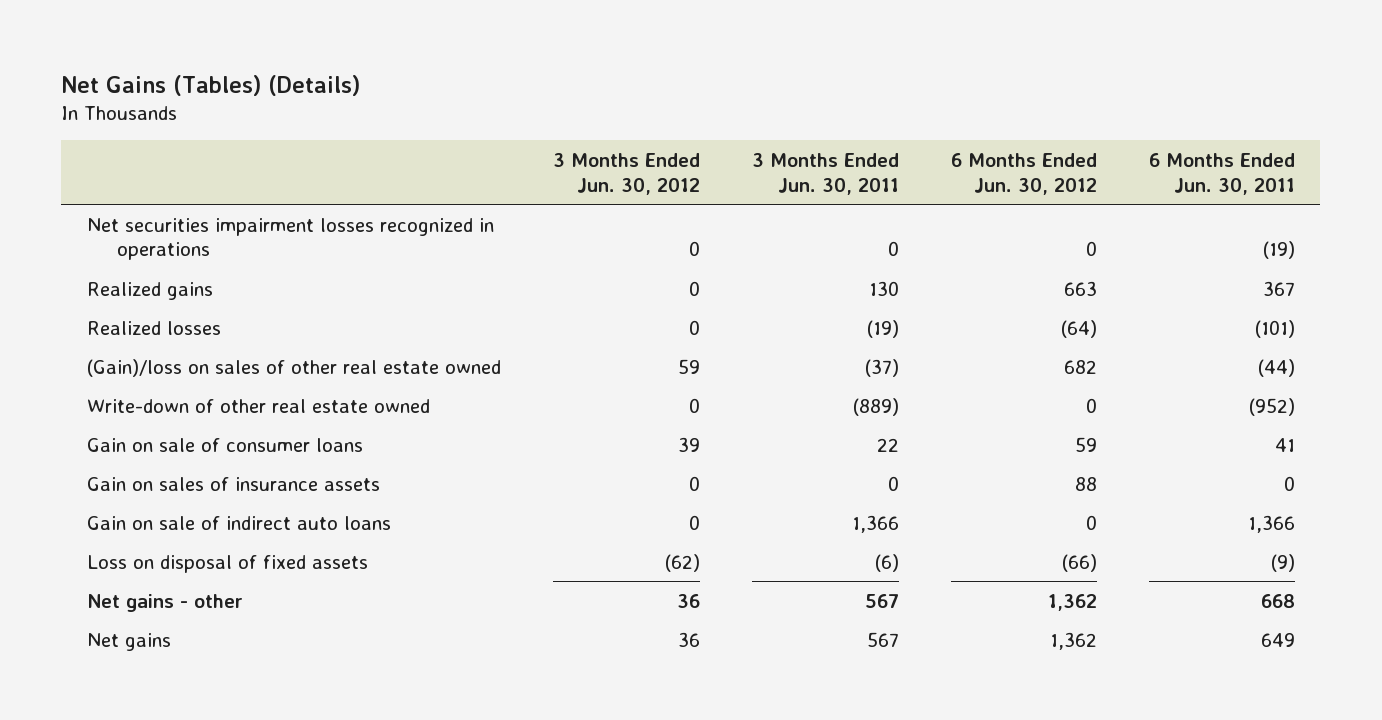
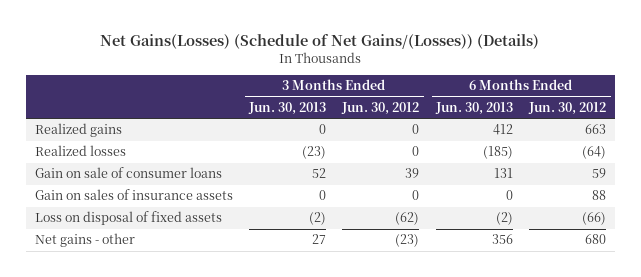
[61,74,361,96] Net Gains (Tables) (Details) -> [100,33,540,49] Net Gains(Losses) (Schedule of Net Gains/(Losses)) (Details)
[751,152,899,195] 3 Months Ended Jun. 30, 2011 -> none
[1148,152,1295,195] 6 Months Ended Jun. 30, 2011 -> none
none -> [247,102,326,116] Jun. 30, 2013
none -> [434,102,513,116] Jun. 30, 2013
[87,217,495,261] Net securities impairment losses recognized in operations -> none
[87,358,502,377] (Gain)/loss on sales of other real estate owned -> none
[87,398,431,413] Write-down of other real estate owned -> none
[87,515,392,530] Gain on sale of indirect auto loans -> none
[87,632,172,651] Net gains -> none
[676,593,700,608] 36 -> [395,234,420,248] (23)
[1047,593,1097,611] 1,362 -> [585,234,607,245] 680

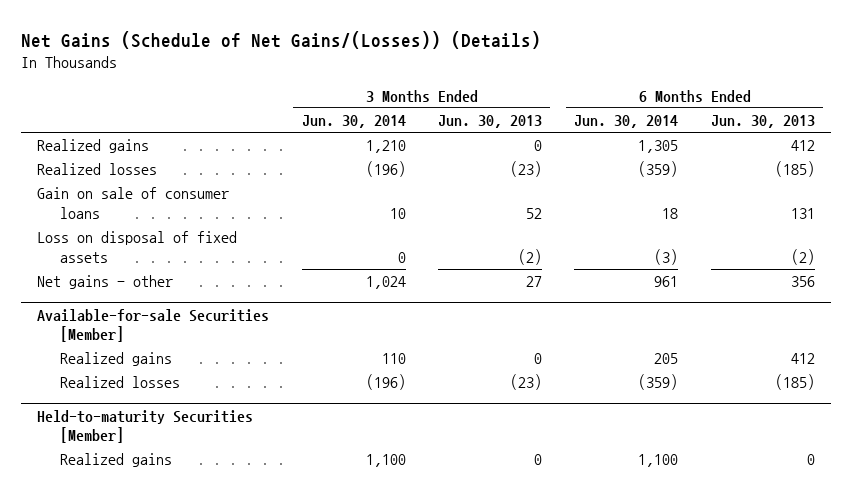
[100,33,540,49] Net Gains(Losses) (Schedule of Net Gains/(Losses)) (Details) -> [20,30,541,49] Net Gains (Schedule of Net Gains/(Losses)) (Details)
[341,102,420,116] Jun. 30, 2012 -> none
[528,102,607,116] Jun. 30, 2012 -> none
none -> [301,115,406,129] Jun. 30, 2014
none -> [574,115,679,129] Jun. 30, 2014
[34,189,233,201] Gain on sales of insurance assets -> none
none -> [37,308,270,343] Available-for-sale Securities [Member]
none -> [60,352,173,367] Realized gains
none -> [60,376,181,389] Realized losses
none -> [37,409,254,444] Held-to-maturity Securities [Member]
none -> [60,453,173,468] Realized gains

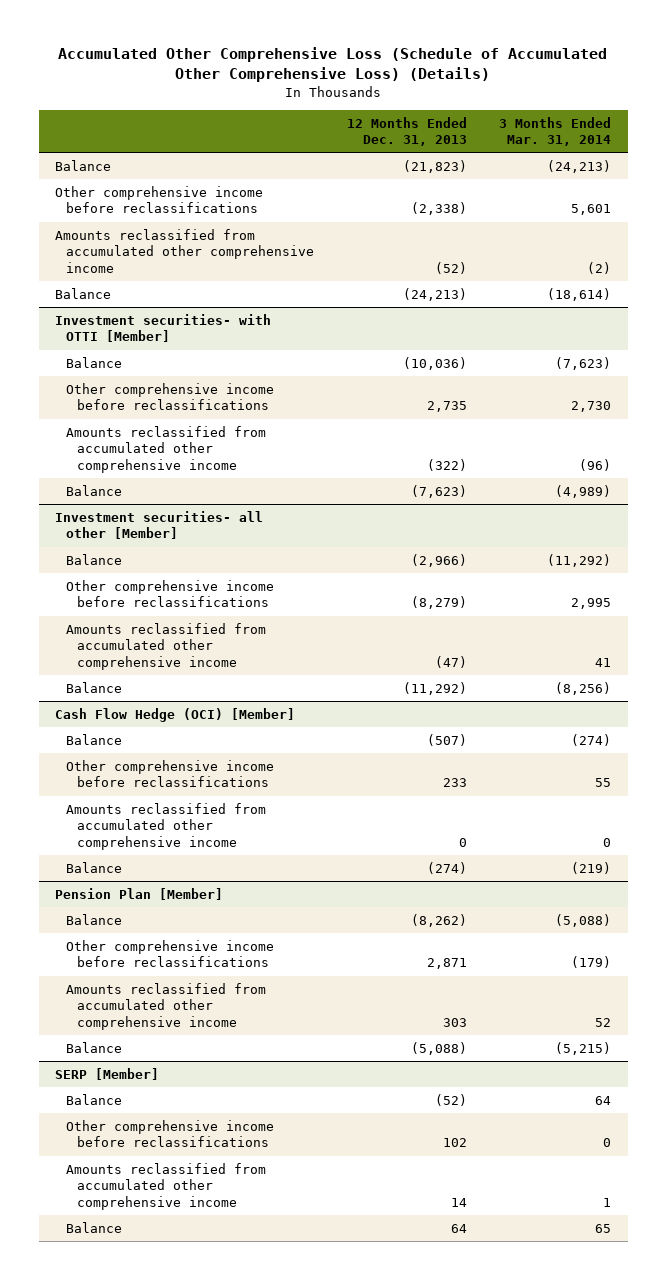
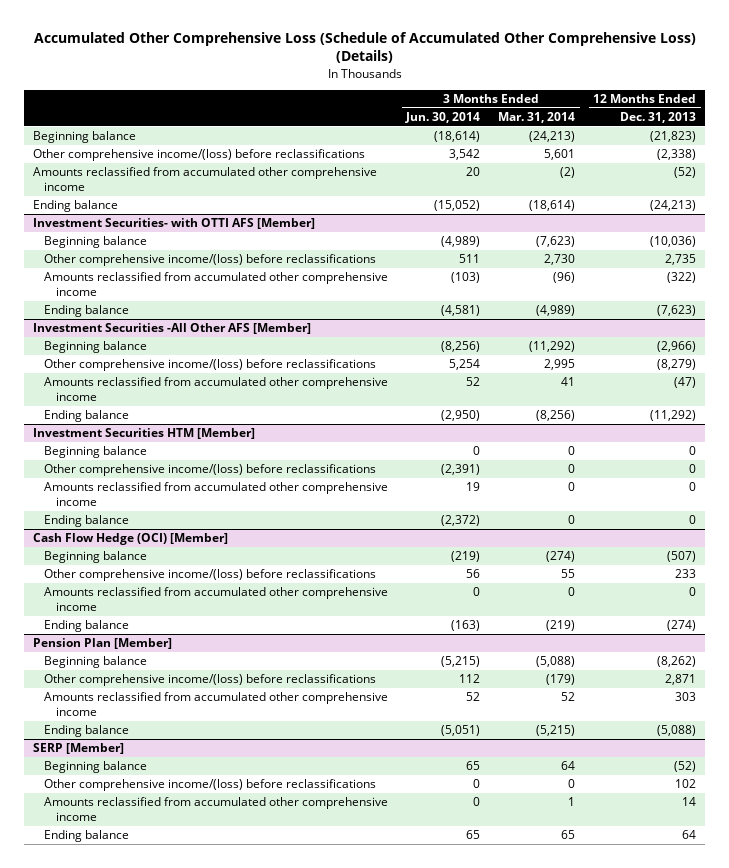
none -> [405,112,481,124] Jun. 30, 2014
[55,159,112,171] Balance -> [33,131,137,144] Beginning balance
[55,185,264,214] Other comprehensive income before reclassifications -> [33,149,366,162] Other comprehensive income/(loss) before reclassifications
[55,287,112,299] Balance -> [33,200,119,213] Ending balance
[55,313,272,343] Investment securities- with OTTI [Member] -> [33,218,316,230] Investment Securities- with OTTI AFS [Member]
[66,356,123,368] Balance -> [44,236,148,249] Beginning balance
[66,382,275,411] Other comprehensive income before reclassifications -> [44,254,377,267] Other comprehensive income/(loss) before reclassifications
[66,484,123,496] Balance -> [44,305,130,318] Ending balance
[55,510,264,540] Investment securities- all other [Member] -> [33,323,312,335] Investment Securities -All Other AFS [Member]
[66,553,123,565] Balance -> [44,341,148,354] Beginning balance
[66,579,275,608] Other comprehensive income before reclassifications -> [44,359,377,372] Other comprehensive income/(loss) before reclassifications
[66,681,123,693] Balance -> [44,410,130,423] Ending balance
none -> [33,428,256,440] Investment Securities HTM [Member]
none -> [44,446,148,459] Beginning balance
none -> [44,464,377,477] Other comprehensive income/(loss) before reclassifications
none -> [44,482,389,506] Amounts reclassified from accumulated other comprehensive income
none -> [44,515,130,528] Ending balance
[66,733,123,745] Balance -> [44,551,148,564] Beginning balance
[66,759,275,788] Other comprehensive income before reclassifications -> [44,569,377,582] Other comprehensive income/(loss) before reclassifications
[66,861,123,873] Balance -> [44,620,130,633] Ending balance
[66,913,123,925] Balance -> [44,656,148,669] Beginning balance
[66,939,275,968] Other comprehensive income before reclassifications -> [44,674,377,687] Other comprehensive income/(loss) before reclassifications
[66,1041,123,1053] Balance -> [44,725,130,738] Ending balance
[66,1093,123,1105] Balance -> [44,761,148,774] Beginning balance
[66,1119,275,1148] Other comprehensive income before reclassifications -> [44,779,377,792] Other comprehensive income/(loss) before reclassifications
[66,1221,123,1233] Balance -> [44,830,130,843] Ending balance

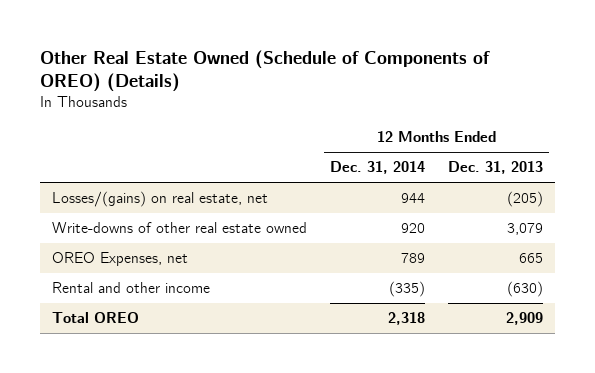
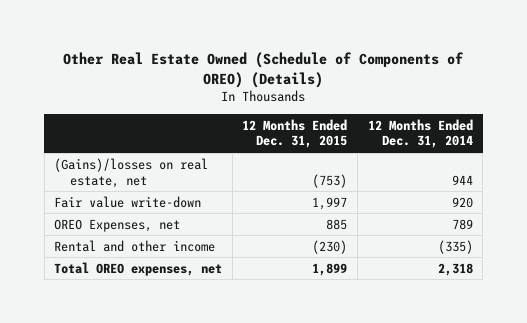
[448,161,544,175] Dec. 31, 2013 -> none
none -> [242,118,348,149] 12 Months Ended Dec. 31, 2015
[51,191,268,208] Losses/(gains) on real estate, net -> [54,157,209,188] (Gains)/losses on real estate, net
[51,222,307,234] Write-downs of other real estate owned -> [54,195,202,208] Fair value write-down
[51,312,139,324] Total OREO -> [54,261,223,276] Total OREO expenses, net

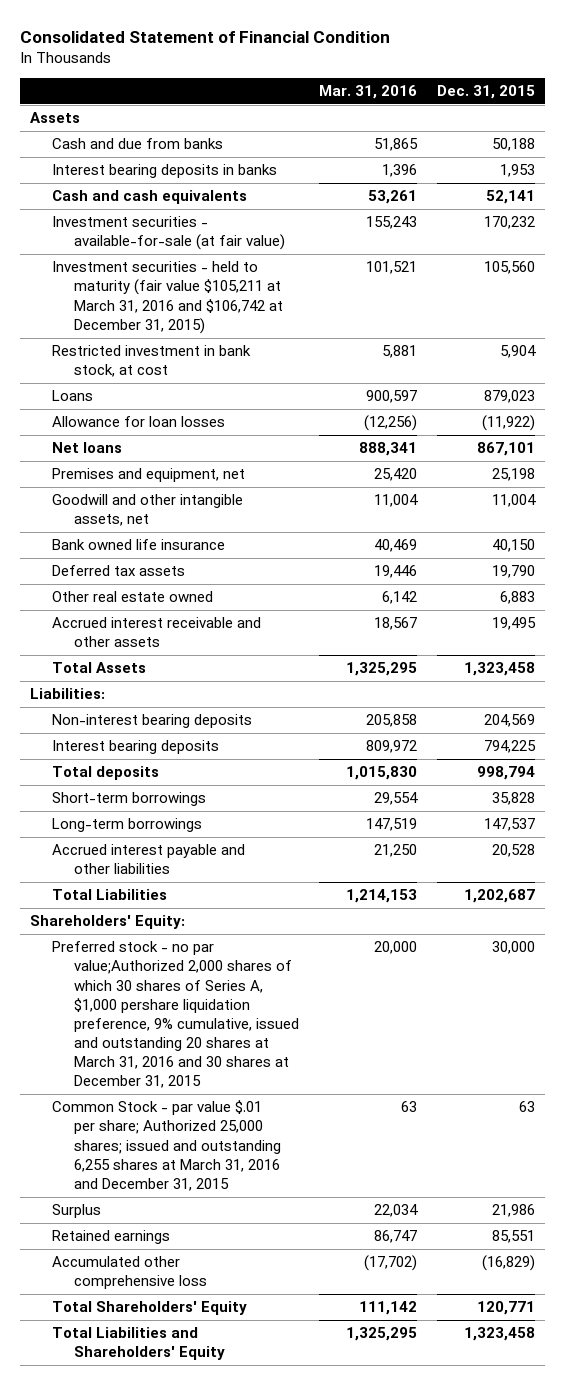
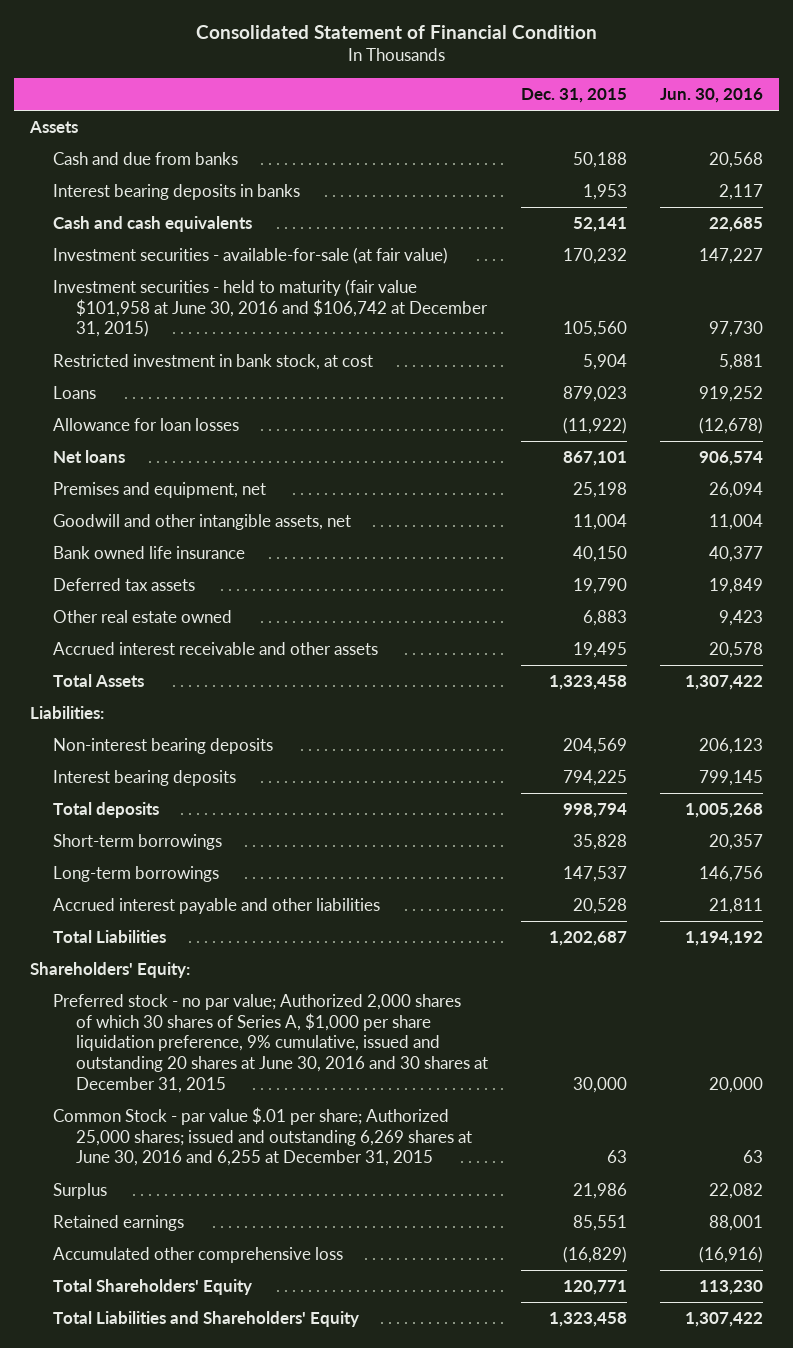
[318,85,417,100] Mar. 31, 2016 -> none
none -> [659,87,763,103] Jun. 30, 2016
[51,261,283,334] Investment securities - held to maturity (fair value $105,211 at March 31, 2016 and $106,742 at December 31, 2015) -> [53,279,488,338] Investment securities - held to maturity (fair value $101,958 at June 30, 2016 and $106,742 at December 31, 2015)
[51,941,299,1089] Preferred stock - no par value;Authorized 2,000 shares of which 30 shares of Series A, $1,000 pershare liquidation preference, 9% cumulative, issued and outstanding 20 shares at March 31, 2016 and 30 shares at December 31, 2015 -> [53,994,488,1093] Preferred stock - no par value; Authorized 2,000 shares of which 30 shares of Series A, $1,000 per share liquidation preference, 9% cumulative, issued and outstanding 20 shares at June 30, 2016 and 30 shares at December 31, 2015
[51,1100,281,1191] Common Stock - par value $.01 per share; Authorized 25,000 shares; issued and outstanding 6,255 shares at March 31, 2016 and December 31, 2015 -> [53,1107,472,1167] Common Stock - par value $.01 per share; Authorized 25,000 shares; issued and outstanding 6,269 shares at June 30, 2016 and 6,255 at December 31, 2015

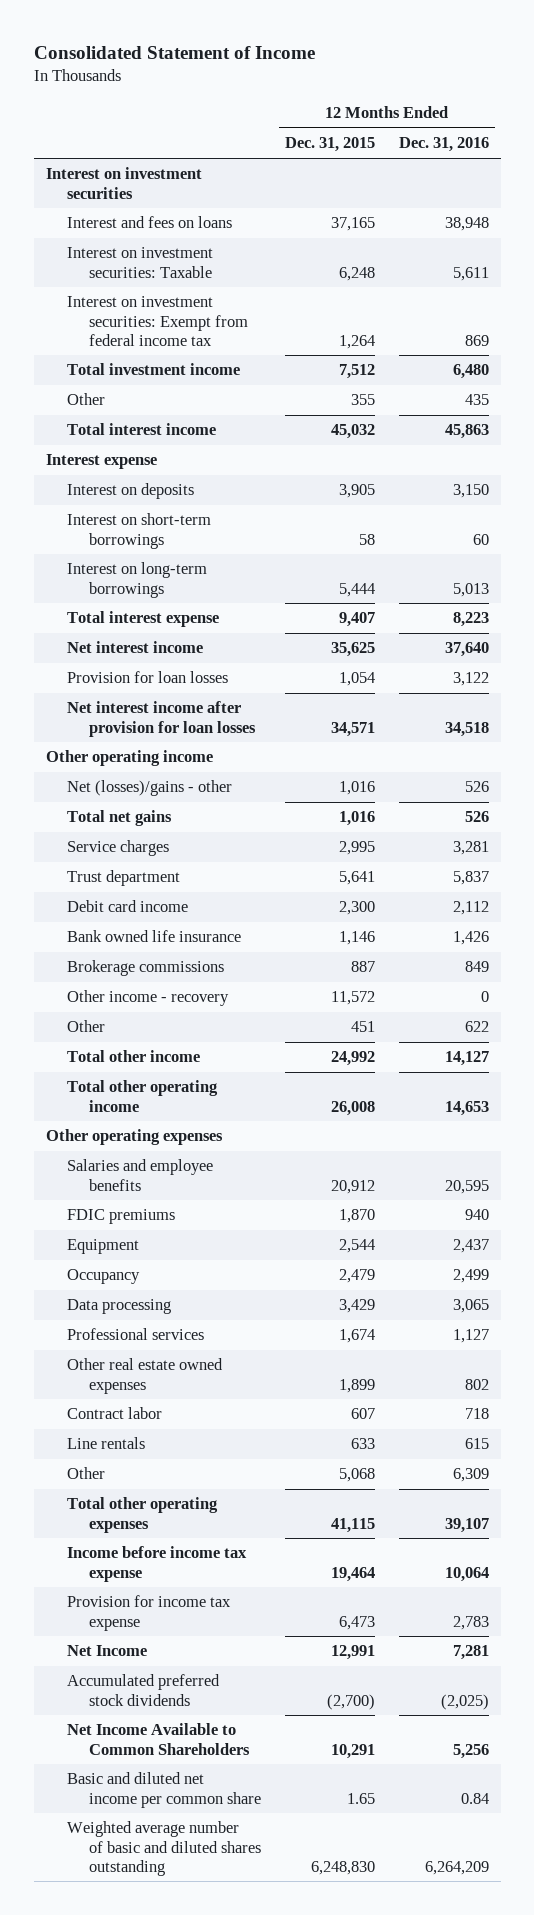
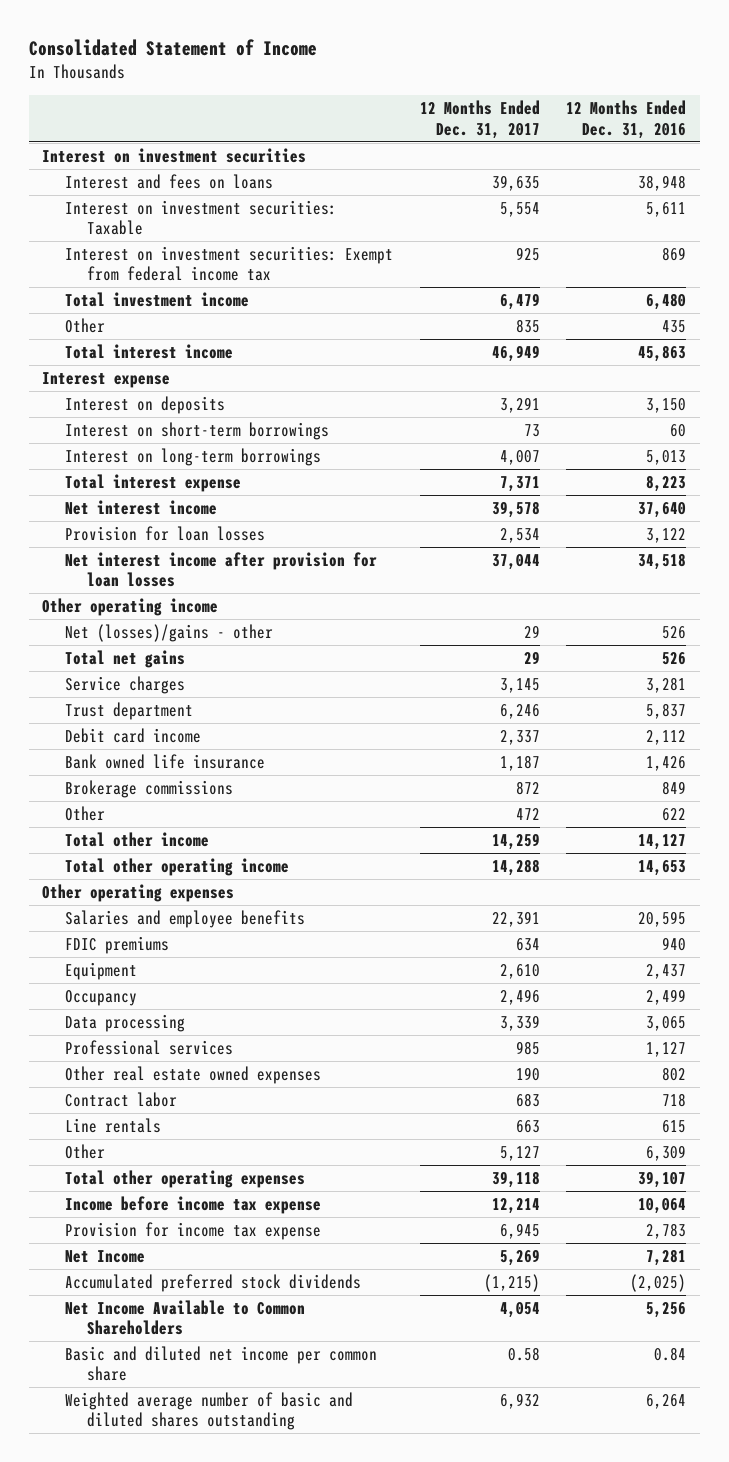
[284,137,375,153] Dec. 31, 2015 -> none
none -> [419,100,540,139] 12 Months Ended Dec. 31, 2017
[67,990,230,1007] Other income - recovery -> none
[424,1860,489,1875] 6,264,209 -> [646,1393,687,1409] 6,264

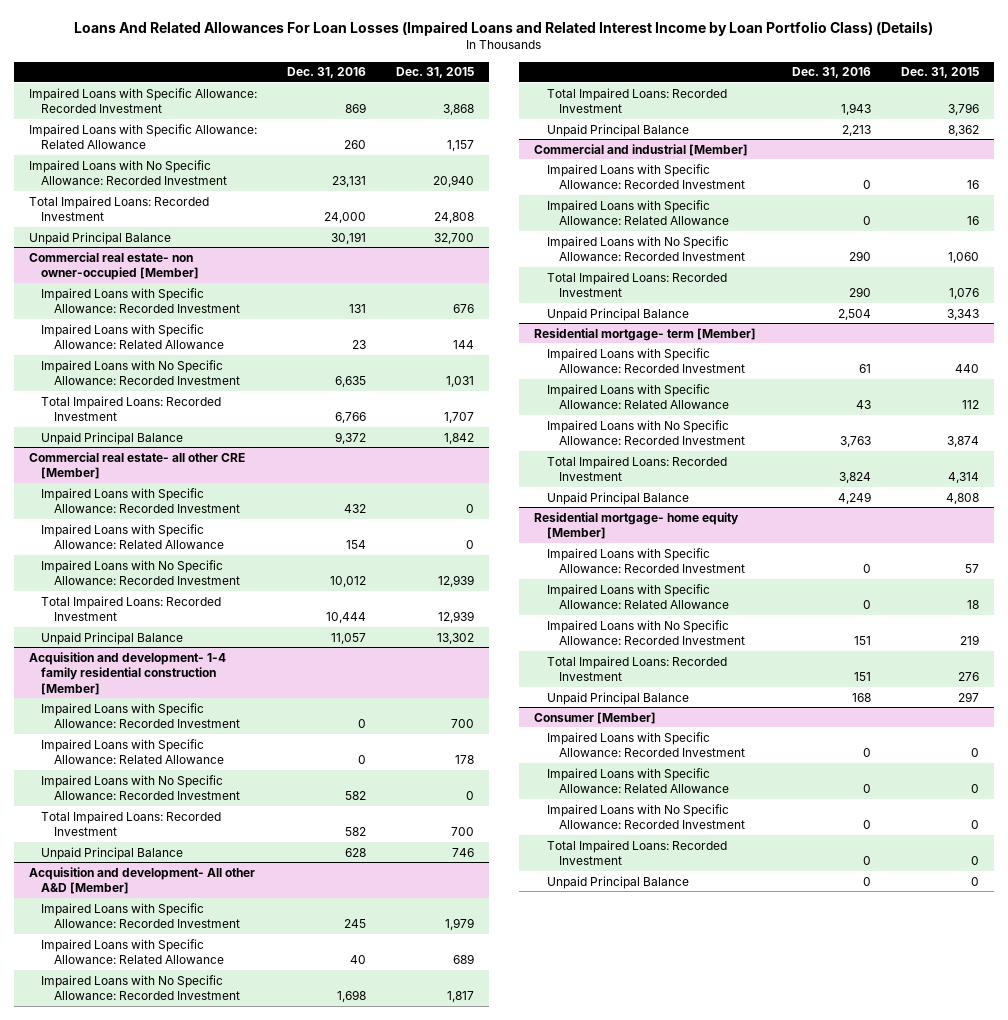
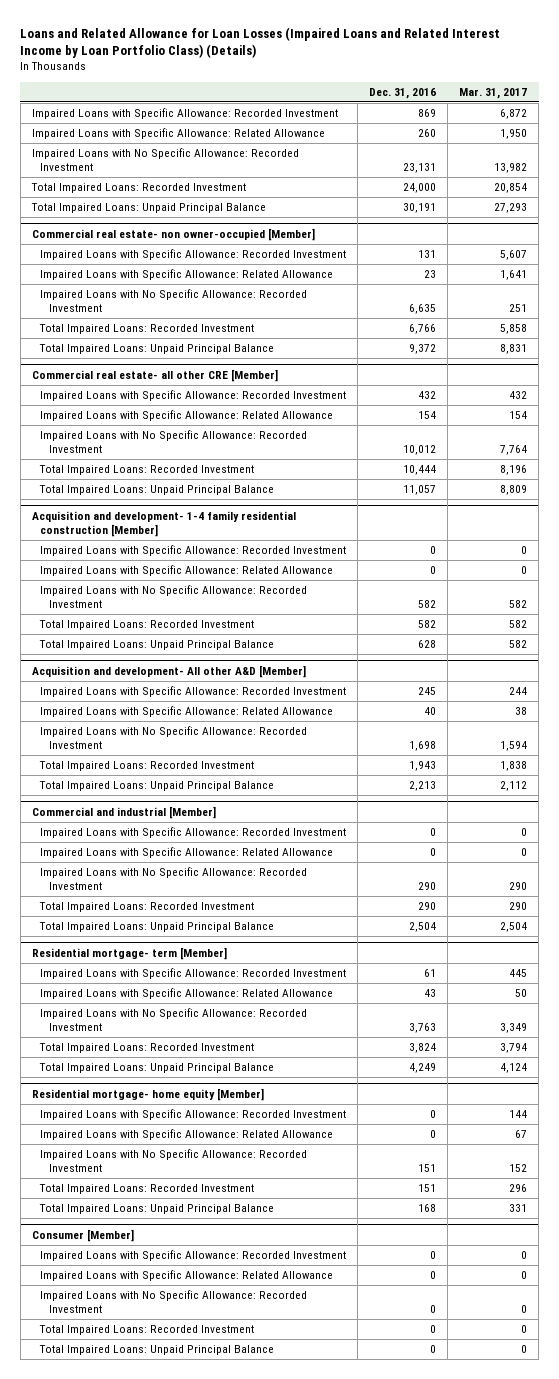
[74,20,934,36] Loans And Related Allowances For Loan Losses (Impaired Loans and Related Interest Income by Loan Portfolio Class) (Details) -> [20,26,501,59] Loans and Related Allowance for Loan Losses (Impaired Loans and Related Interest Income by Loan Portfolio Class) (Details)
[395,67,474,79] Dec. 31, 2015 -> none
none -> [459,87,528,99] Mar. 31, 2017
[28,231,171,245] Unpaid Principal Balance -> [30,202,266,213] Total Impaired Loans: Unpaid Principal Balance
[41,431,184,445] Unpaid Principal Balance -> [39,343,275,354] Total Impaired Loans: Unpaid Principal Balance
[41,631,184,645] Unpaid Principal Balance -> [39,484,275,495] Total Impaired Loans: Unpaid Principal Balance
[41,846,184,860] Unpaid Principal Balance -> [39,639,275,650] Total Impaired Loans: Unpaid Principal Balance
[546,123,689,137] Unpaid Principal Balance -> [39,780,275,791] Total Impaired Loans: Unpaid Principal Balance
[546,307,689,321] Unpaid Principal Balance -> [39,921,275,932] Total Impaired Loans: Unpaid Principal Balance
[546,491,689,505] Unpaid Principal Balance -> [39,1062,275,1073] Total Impaired Loans: Unpaid Principal Balance
[546,691,689,705] Unpaid Principal Balance -> [39,1203,275,1214] Total Impaired Loans: Unpaid Principal Balance
[546,875,689,889] Unpaid Principal Balance -> [39,1344,275,1355] Total Impaired Loans: Unpaid Principal Balance

